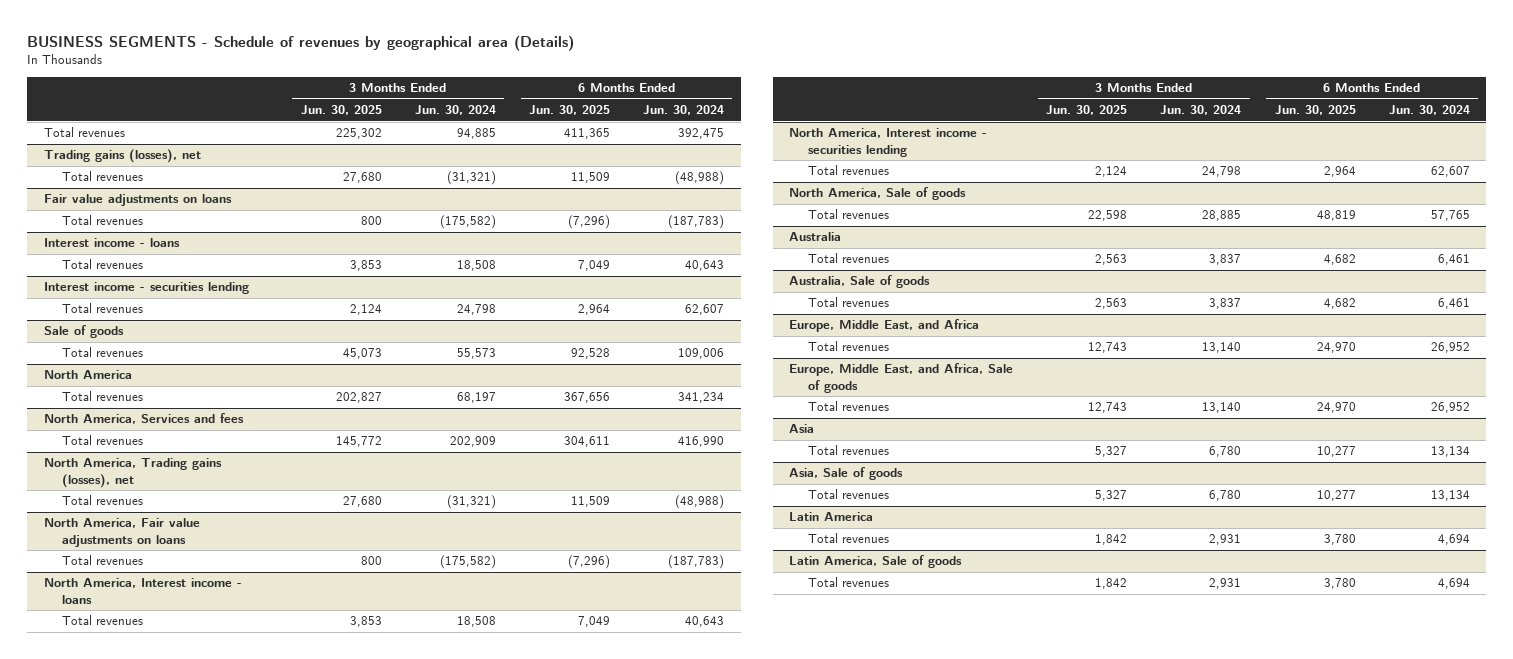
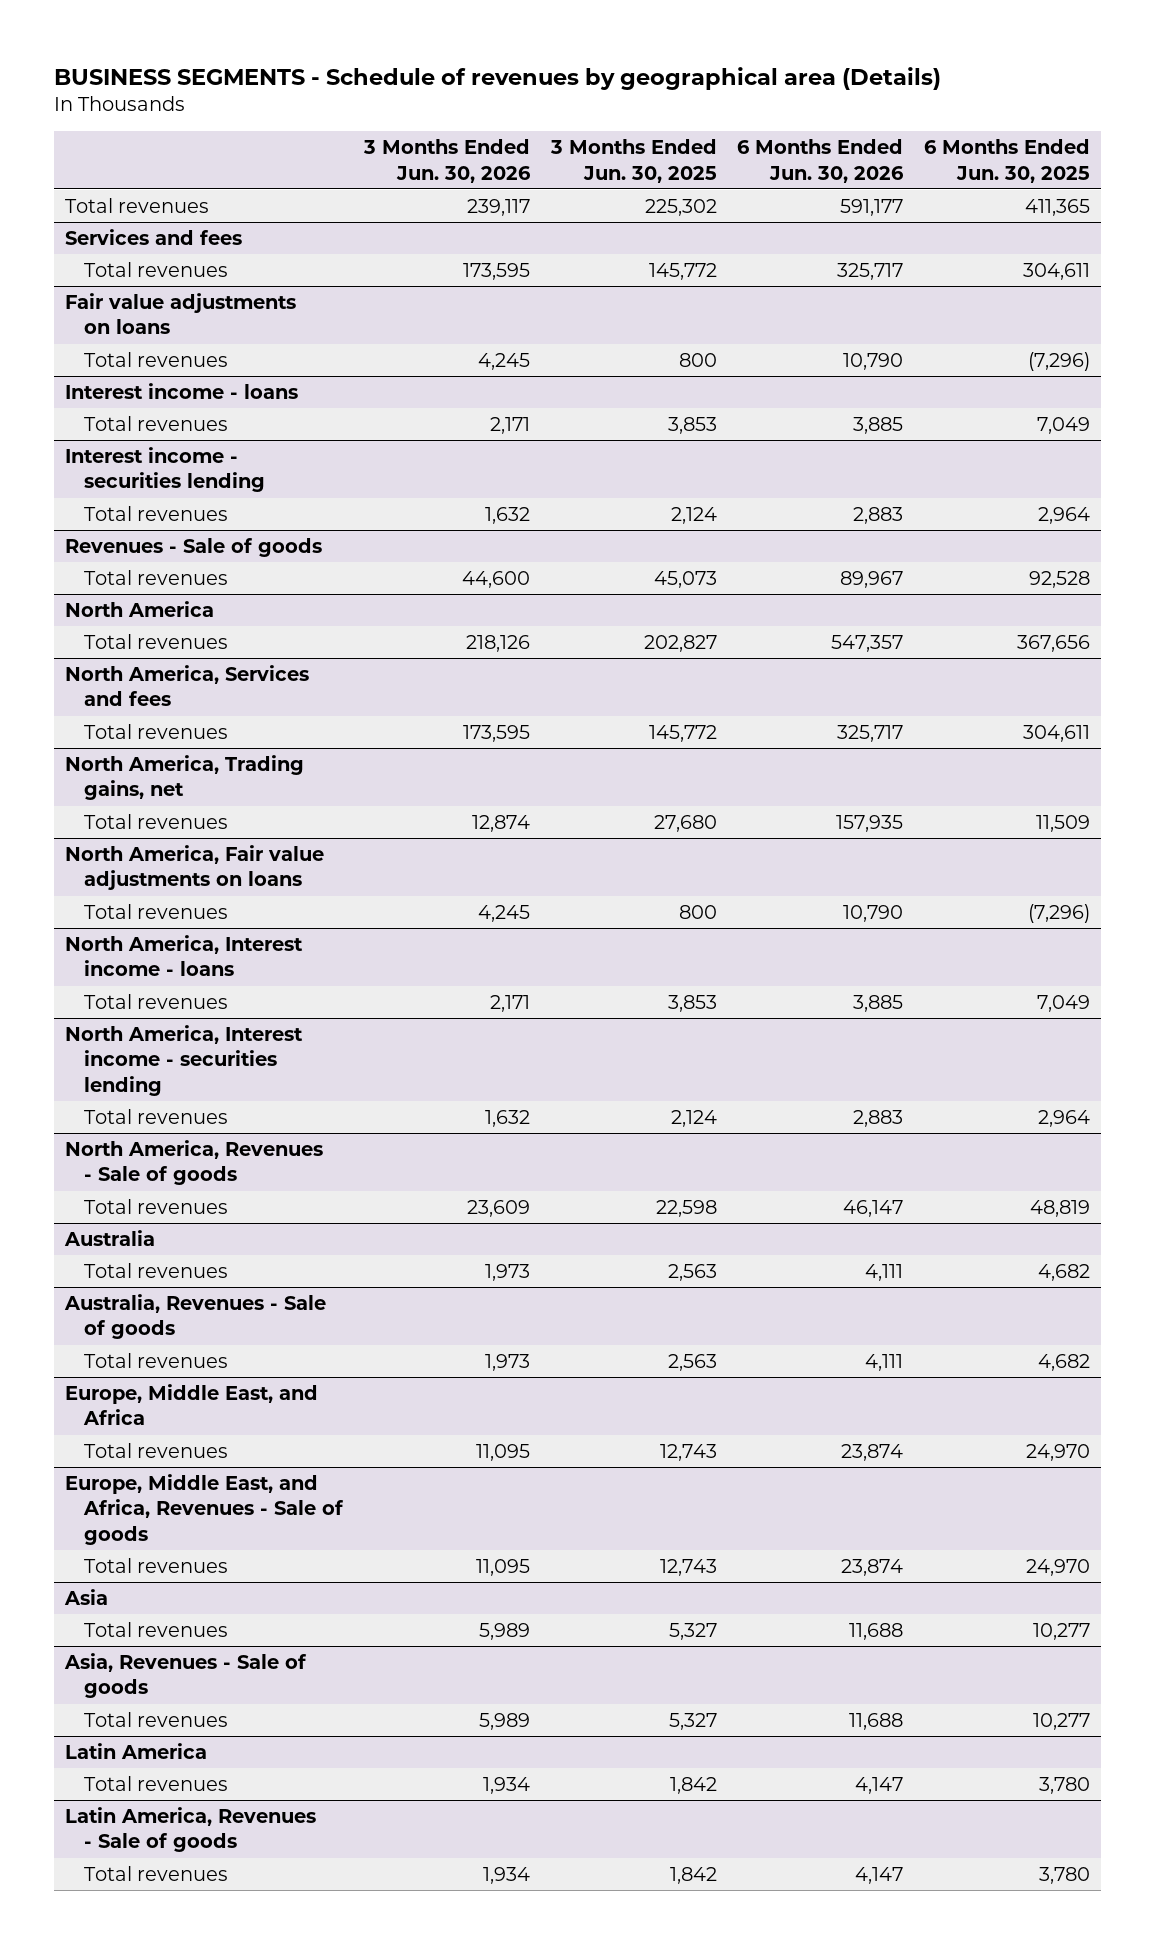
[414,105,496,116] Jun. 30, 2024 -> none
[643,105,725,116] Jun. 30, 2024 -> none
none -> [362,139,531,183] 3 Months Ended Jun. 30, 2026
none -> [737,139,905,183] 6 Months Ended Jun. 30, 2026
[43,149,201,164] Trading gains (losses), net -> none
none -> [64,228,242,245] Services and fees
[342,172,382,184] 27,680 -> [648,262,717,280] 145,772
[571,172,611,184] 11,509 -> [1023,262,1091,280] 304,611
[43,325,124,339] Sale of goods -> [64,537,322,557] Revenues - Sale of goods
[43,458,222,488] North America, Trading gains (losses), net -> [64,754,304,801] North America, Trading gains, net
[789,187,967,201] North America, Sale of goods -> [64,1139,323,1186] North America, Revenues - Sale of goods
[789,275,931,289] Australia, Sale of goods -> [63,1293,326,1340] Australia, Revenues - Sale of goods
[789,363,1014,393] Europe, Middle East, and Africa, Sale of goods -> [64,1473,344,1545] Europe, Middle East, and Africa, Revenues - Sale of goods
[789,467,904,481] Asia, Sale of goods -> [63,1652,307,1699] Asia, Revenues - Sale of goods
[789,555,963,569] Latin America, Sale of goods -> [64,1806,316,1853] Latin America, Revenues - Sale of goods

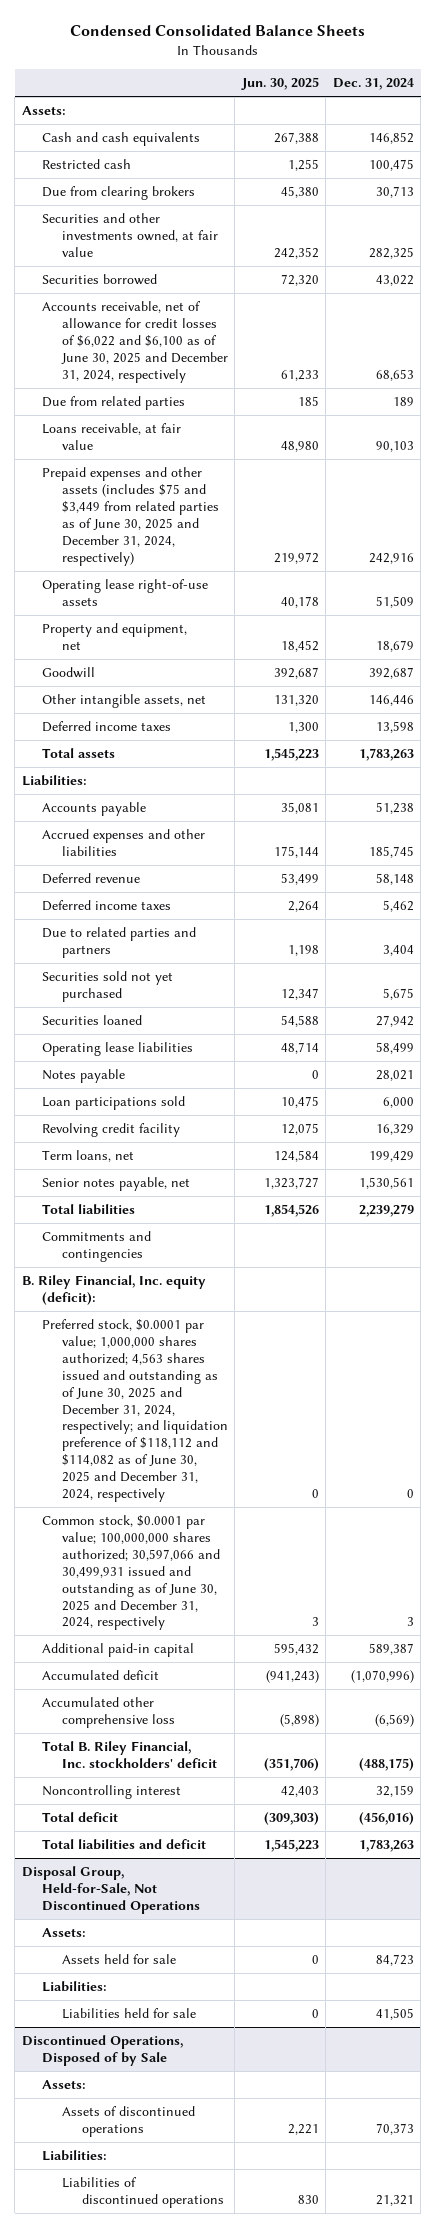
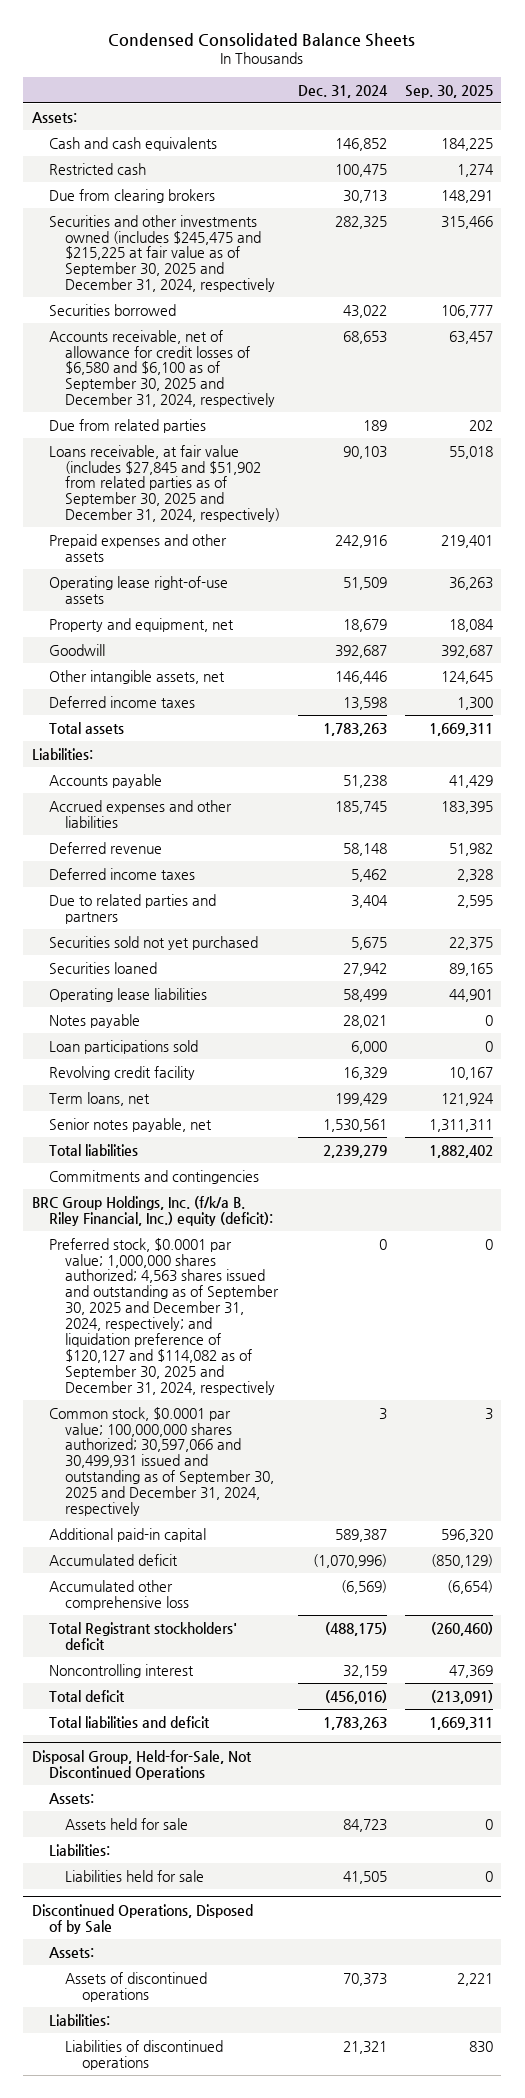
[240,77,319,91] Jun. 30, 2025 -> none
none -> [404,84,493,98] Sep. 30, 2025
[41,213,218,257] Securities and other investments owned, at fair value -> [48,214,276,293] Securities and other investments owned (includes $245,475 and $215,225 at fair value as of September 30, 2025 and December 31, 2024, respectively
[41,301,228,383] Accounts receivable, net of allowance for credit losses of $6,022 and $6,100 as of June 30, 2025 and December 31, 2024, respectively -> [48,329,276,408] Accounts receivable, net of allowance for credit losses of $6,580 and $6,100 as of September 30, 2025 and December 31, 2024, respectively
[41,423,181,450] Loans receivable, at fair value -> [48,444,281,523] Loans receivable, at fair value (includes $27,845 and $51,902 from related parties as of September 30, 2025 and December 31, 2024, respectively)
[41,467,219,566] Prepaid expenses and other assets (includes $75 and $3,449 from related parties as of June 30, 2025 and December 31, 2024, respectively) -> [48,533,227,562] Prepaid expenses and other assets
[21,1275,206,1305] B. Riley Financial, Inc. equity (deficit): -> [32,1195,273,1226] BRC Group Holdings, Inc. (f/k/a B. Riley Financial, Inc.) equity (deficit):
[41,1319,228,1502] Preferred stock, $0.0001 par value; 1,000,000 shares authorized; 4,563 shares issued and outstanding as of June 30, 2025 and December 31, 2024, respectively; and liquidation preference of $118,112 and $114,082 as of June 30, 2025 and December 31, 2024, respectively -> [48,1237,280,1395] Preferred stock, $0.0001 par value; 1,000,000 shares authorized; 4,563 shares issued and outstanding as of September 30, 2025 and December 31, 2024, respectively; and liquidation preference of $120,127 and $114,082 as of September 30, 2025 and December 31, 2024, respectively
[41,1515,220,1631] Common stock, $0.0001 par value; 100,000,000 shares authorized; 30,597,066 and 30,499,931 issued and outstanding as of June 30, 2025 and December 31, 2024, respectively -> [48,1406,275,1516] Common stock, $0.0001 par value; 100,000,000 shares authorized; 30,597,066 and 30,499,931 issued and outstanding as of September 30, 2025 and December 31, 2024, respectively
[41,1741,217,1768] Total B. Riley Financial, Inc. stockholders' deficit -> [48,1621,237,1650] Total Registrant stockholders' deficit

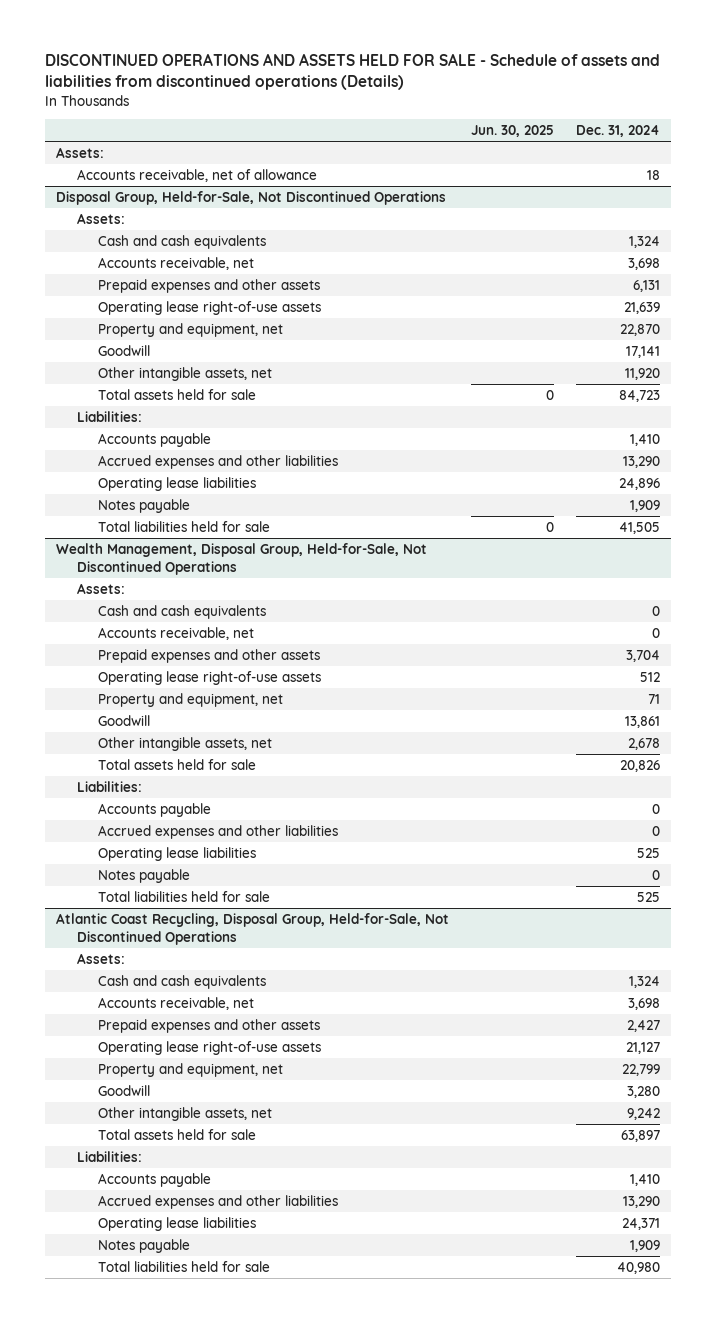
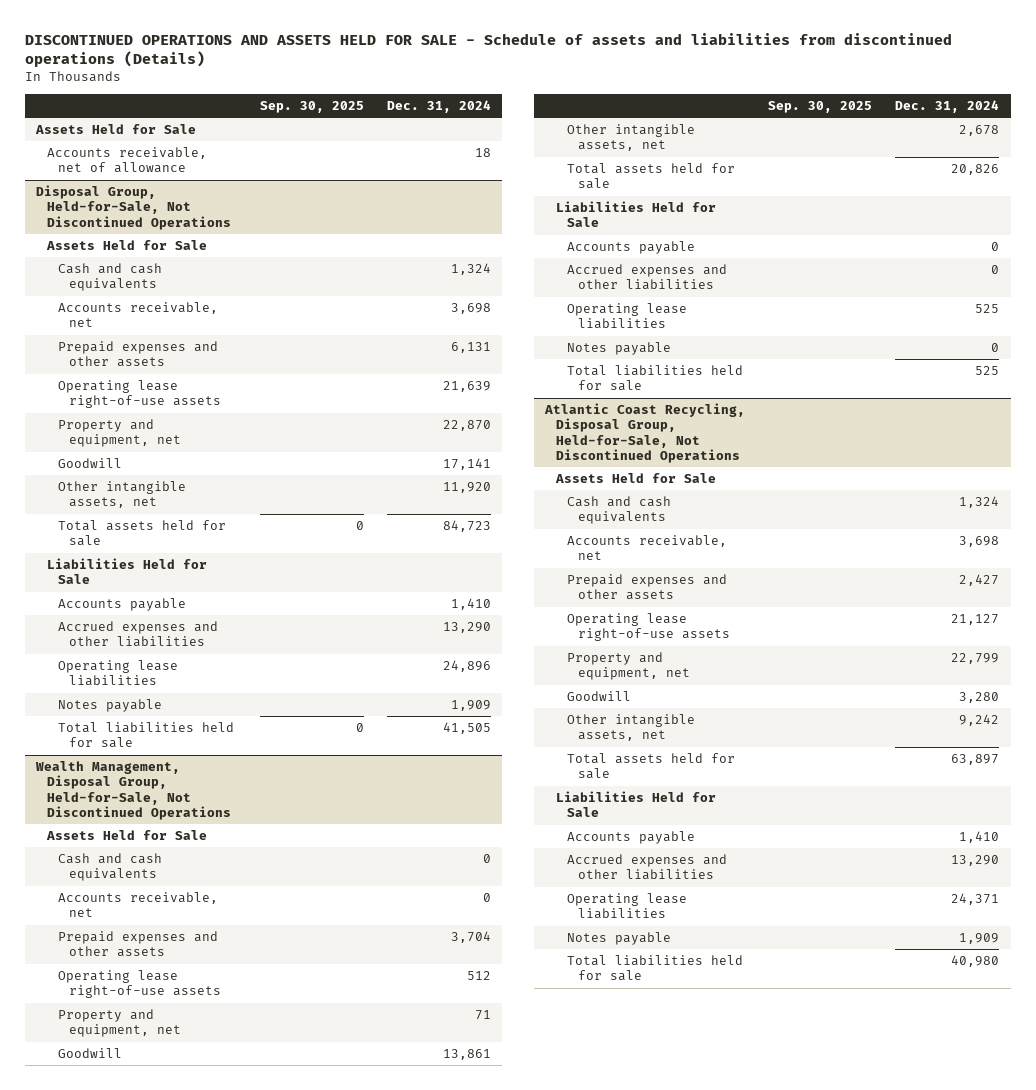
[471,125,555,138] Jun. 30, 2025 -> none
none -> [259,101,364,114] Sep. 30, 2025
[55,146,104,158] Assets: -> [35,123,197,134] Assets Held for Sale
[76,212,125,224] Assets: -> [46,239,208,250] Assets Held for Sale
[76,410,142,422] Liabilities: -> [47,557,208,585] Liabilities Held for Sale
[76,582,125,594] Assets: -> [46,829,208,840] Assets Held for Sale
[76,780,142,792] Liabilities: -> [556,200,717,228] Liabilities Held for Sale
[76,952,125,964] Assets: -> [555,472,717,483] Assets Held for Sale
[76,1150,142,1162] Liabilities: -> [556,790,717,818] Liabilities Held for Sale

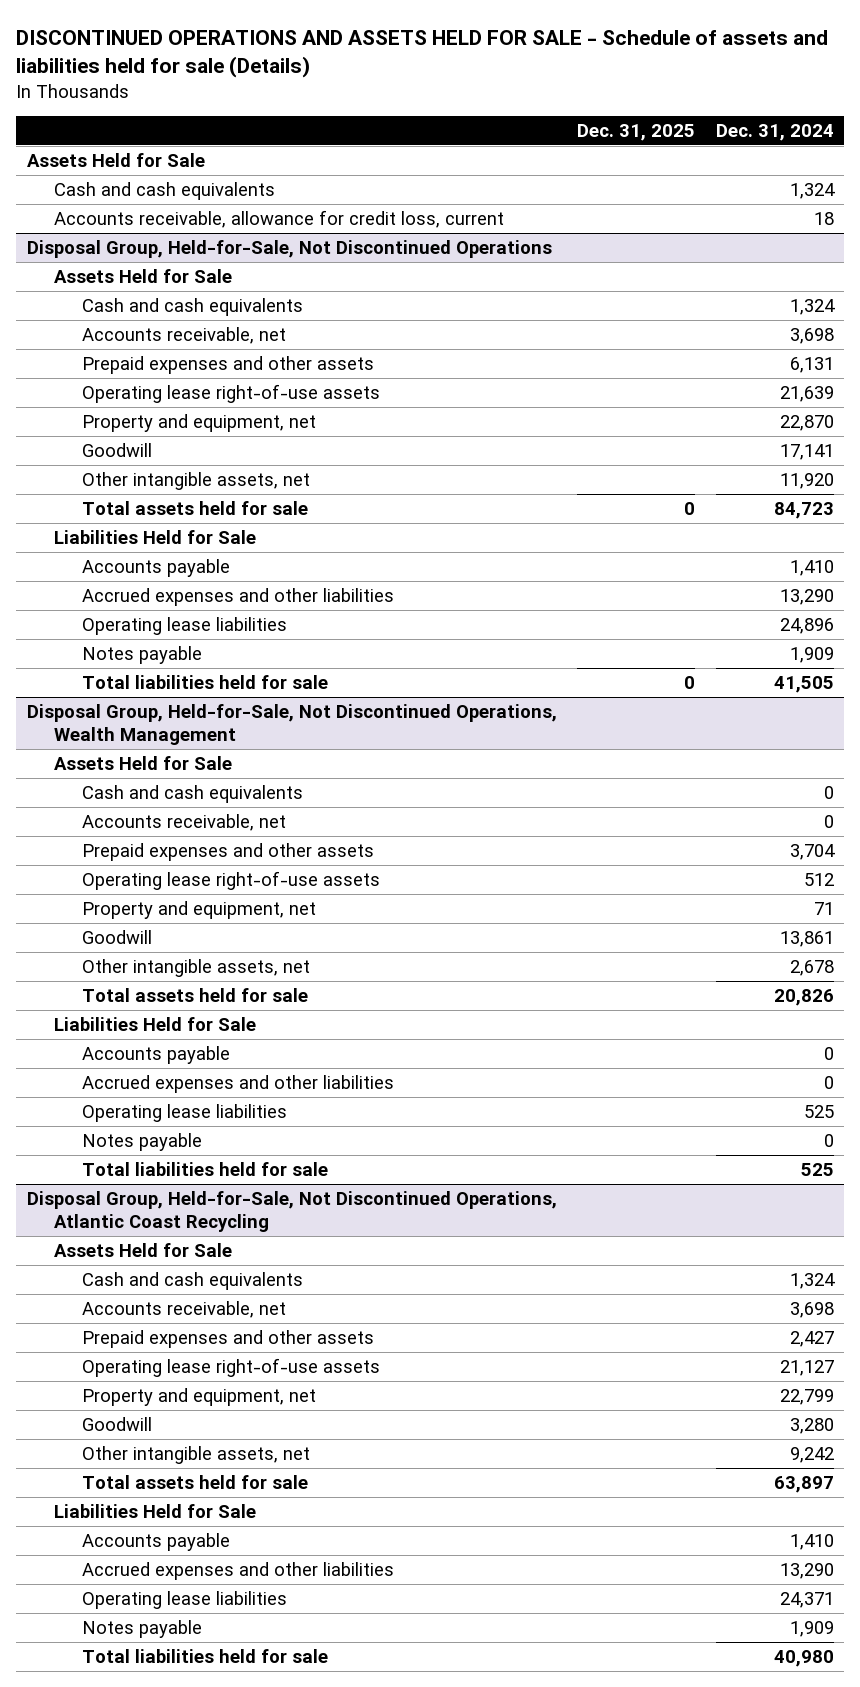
[24,32,952,68] DISCONTINUED OPERATIONS AND ASSETS HELD FOR SALE - Schedule of assets and liabilities from discontinued operations (Details) -> [16,29,829,79] DISCONTINUED OPERATIONS AND ASSETS HELD FOR SALE - Schedule of assets and liabilities held for sale (Details)
[259,101,364,114] Sep. 30, 2025 -> none
none -> [577,123,696,141] Dec. 31, 2025
none -> [54,181,276,200] Cash and cash equivalents
[47,146,208,174] Accounts receivable, net of allowance -> [54,209,505,228] Accounts receivable, allowance for credit loss, current
[35,760,232,821] Wealth Management, Disposal Group, Held-for-Sale, Not Discontinued Operations -> [26,703,557,746] Disposal Group, Held-for-Sale, Not Discontinued Operations, Wealth Management
[544,402,746,464] Atlantic Coast Recycling, Disposal Group, Held-for-Sale, Not Discontinued Operations -> [26,1190,557,1233] Disposal Group, Held-for-Sale, Not Discontinued Operations, Atlantic Coast Recycling

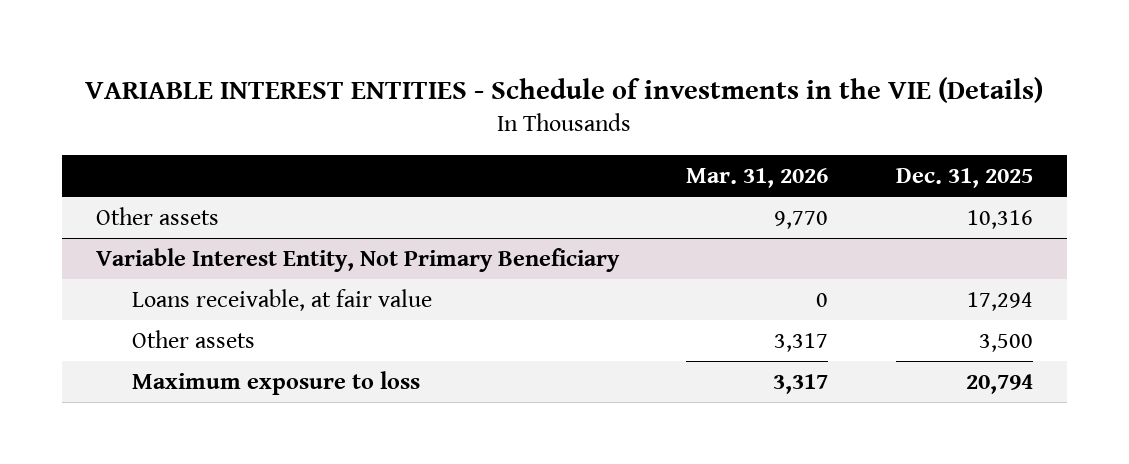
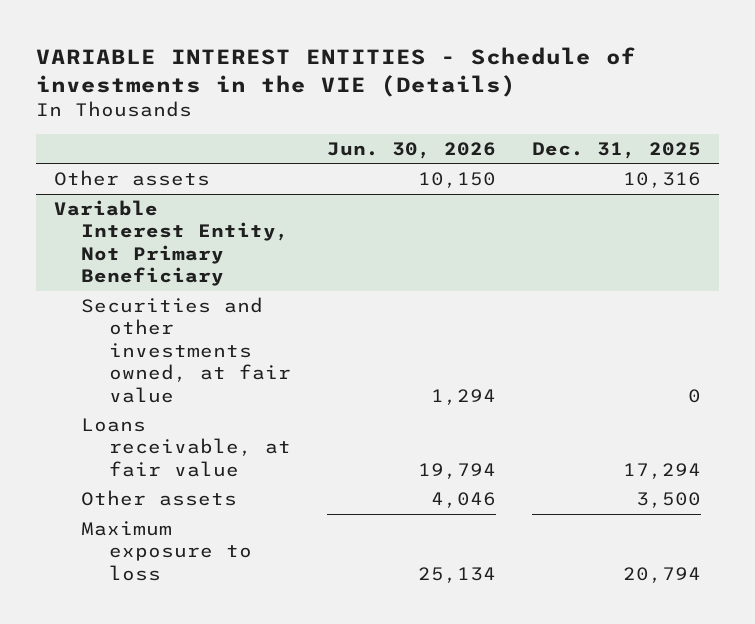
[686,167,829,188] Mar. 31, 2026 -> none
none -> [327,141,497,159] Jun. 30, 2026
none -> [81,297,291,403] Securities and other investments owned, at fair value

